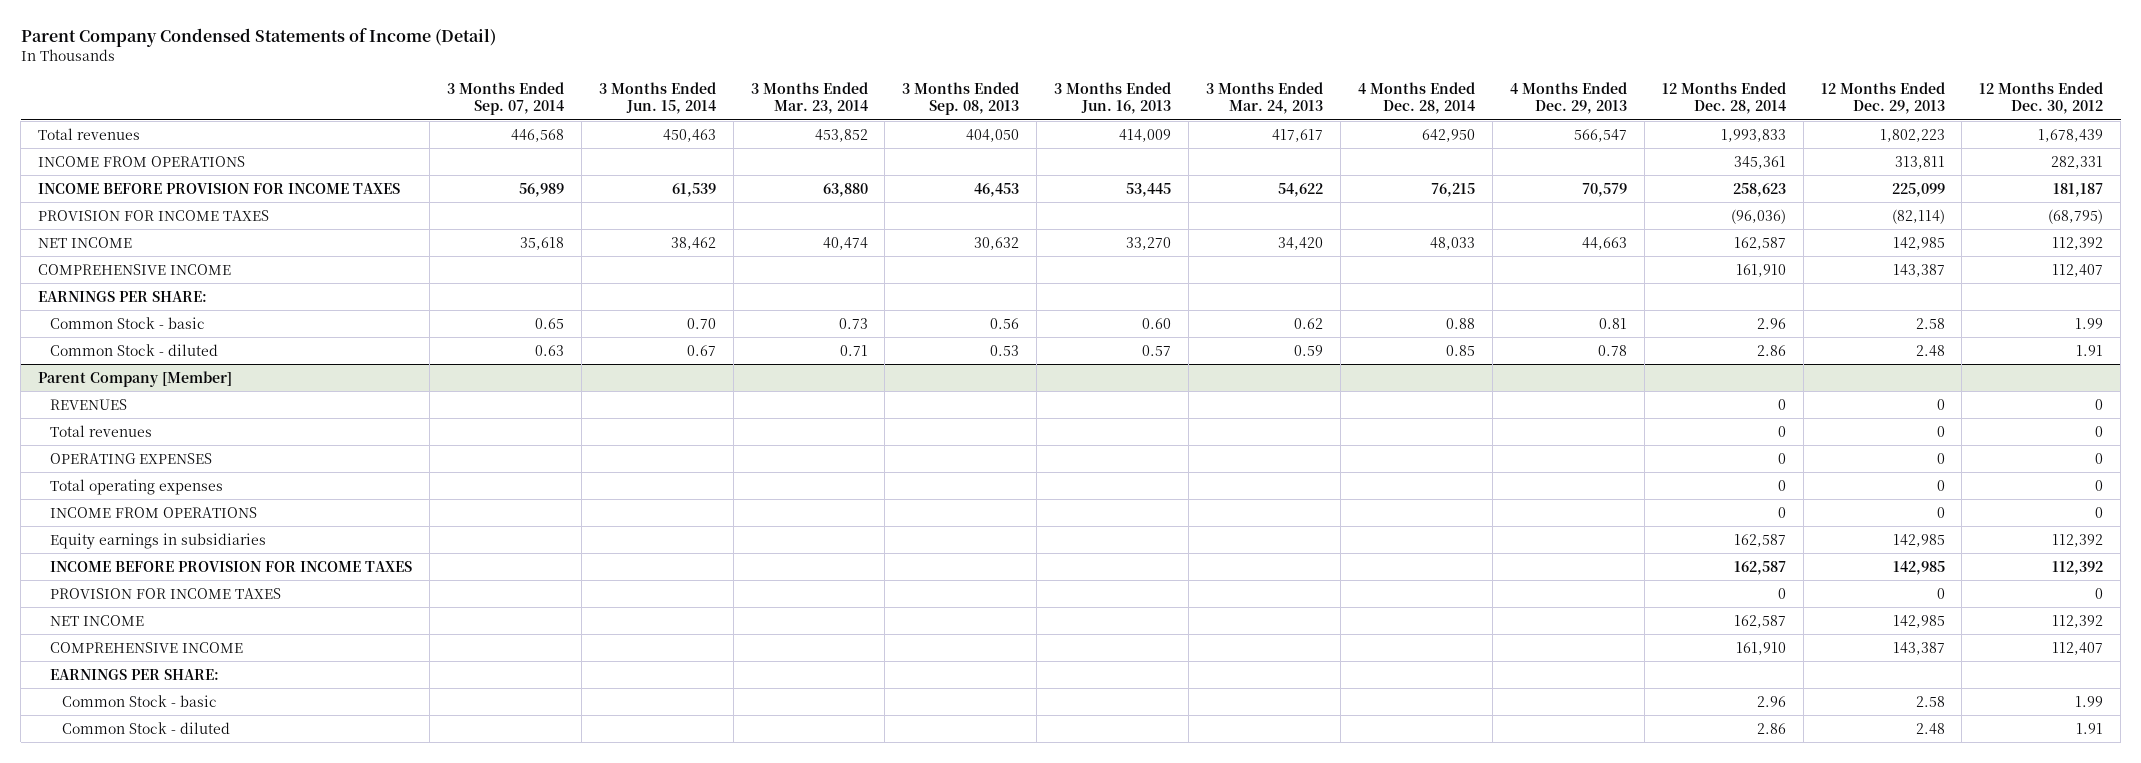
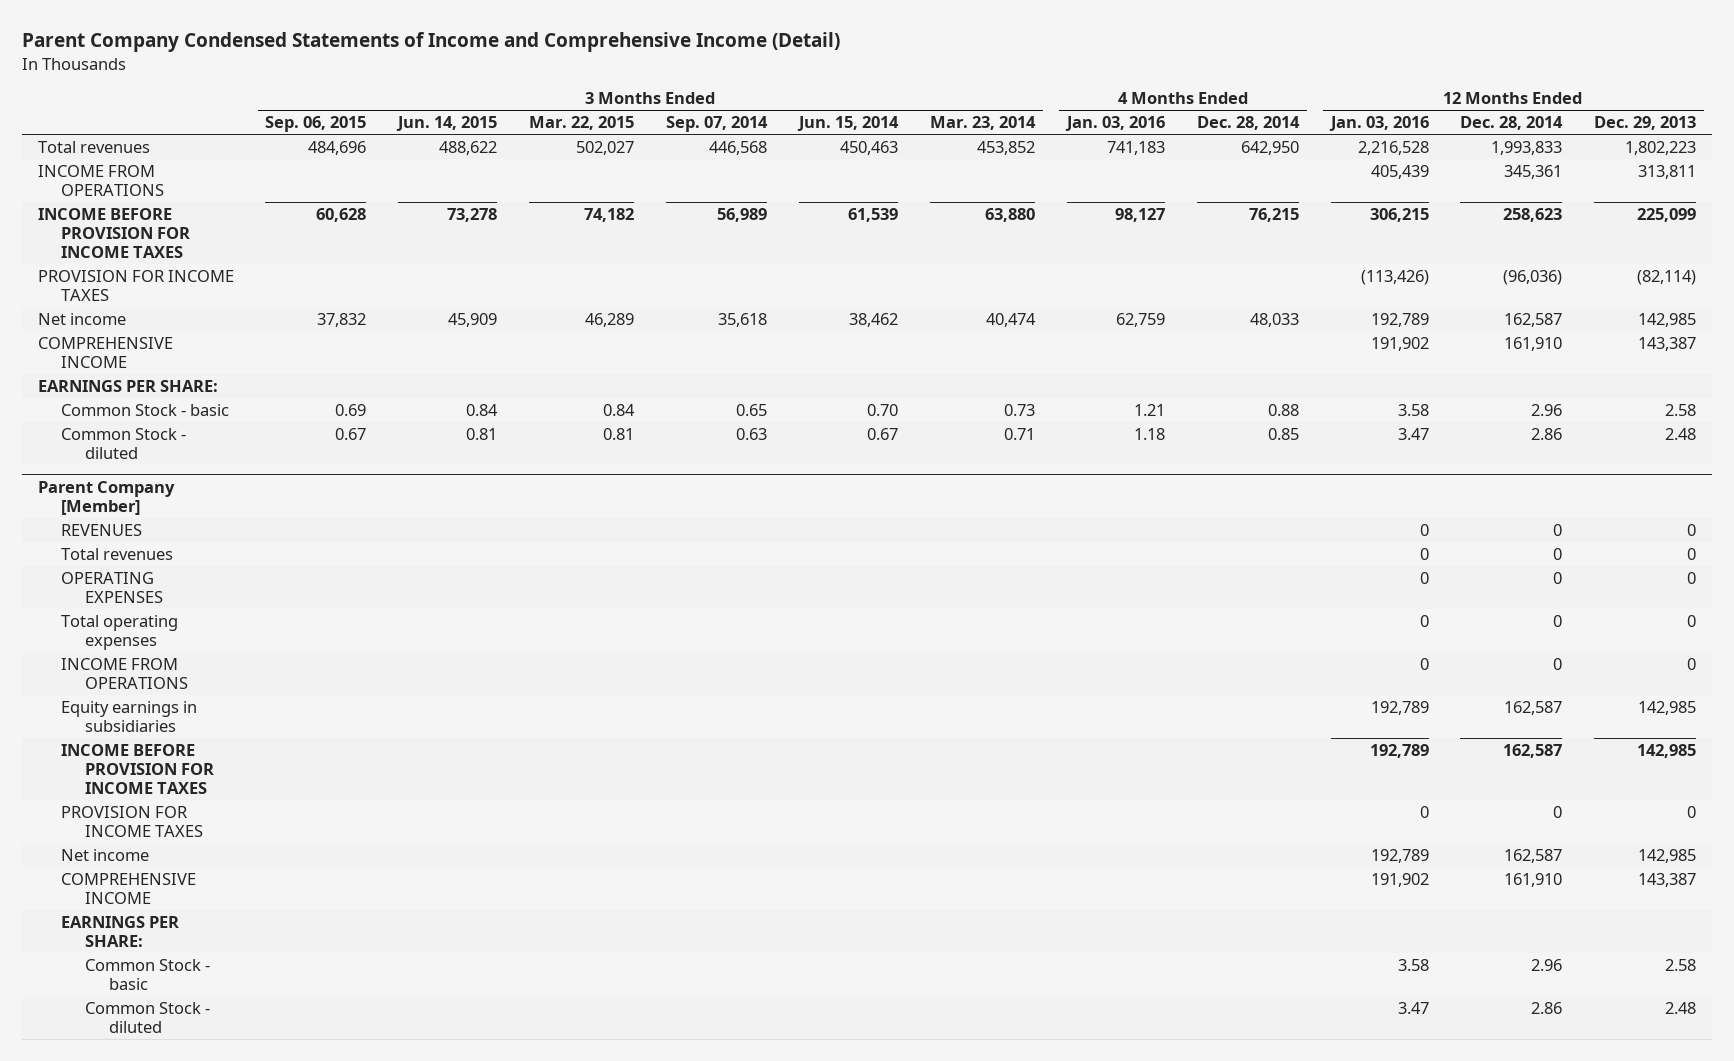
[20,28,496,48] Parent Company Condensed Statements of Income (Detail) -> [21,32,840,53] Parent Company Condensed Statements of Income and Comprehensive Income (Detail)
[902,82,1020,116] 3 Months Ended Sep. 08, 2013 -> none
[1054,82,1172,115] 3 Months Ended Jun. 16, 2013 -> none
[1206,82,1324,115] 3 Months Ended Mar. 24, 2013 -> none
[1509,82,1627,115] 4 Months Ended Dec. 29, 2013 -> none
[1979,82,2104,115] 12 Months Ended Dec. 30, 2012 -> none
none -> [265,116,367,133] Sep. 06, 2015
none -> [396,116,498,132] Jun. 14, 2015
none -> [529,116,635,131] Mar. 22, 2015
none -> [1064,116,1165,132] Jan. 03, 2016
none -> [1328,116,1429,132] Jan. 03, 2016
[37,236,132,248] NET INCOME -> [37,312,126,325] Net income
[49,614,144,626] NET INCOME -> [61,848,150,861] Net income

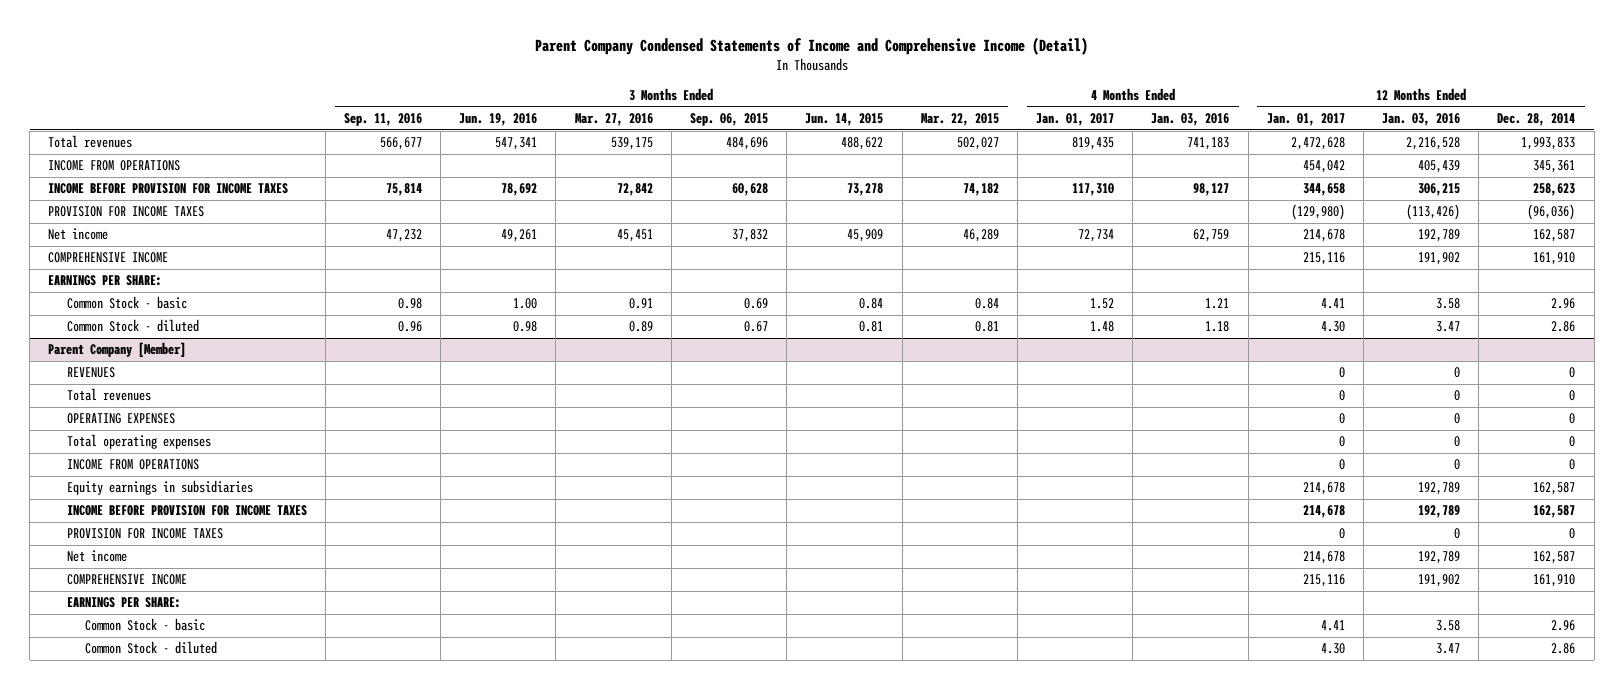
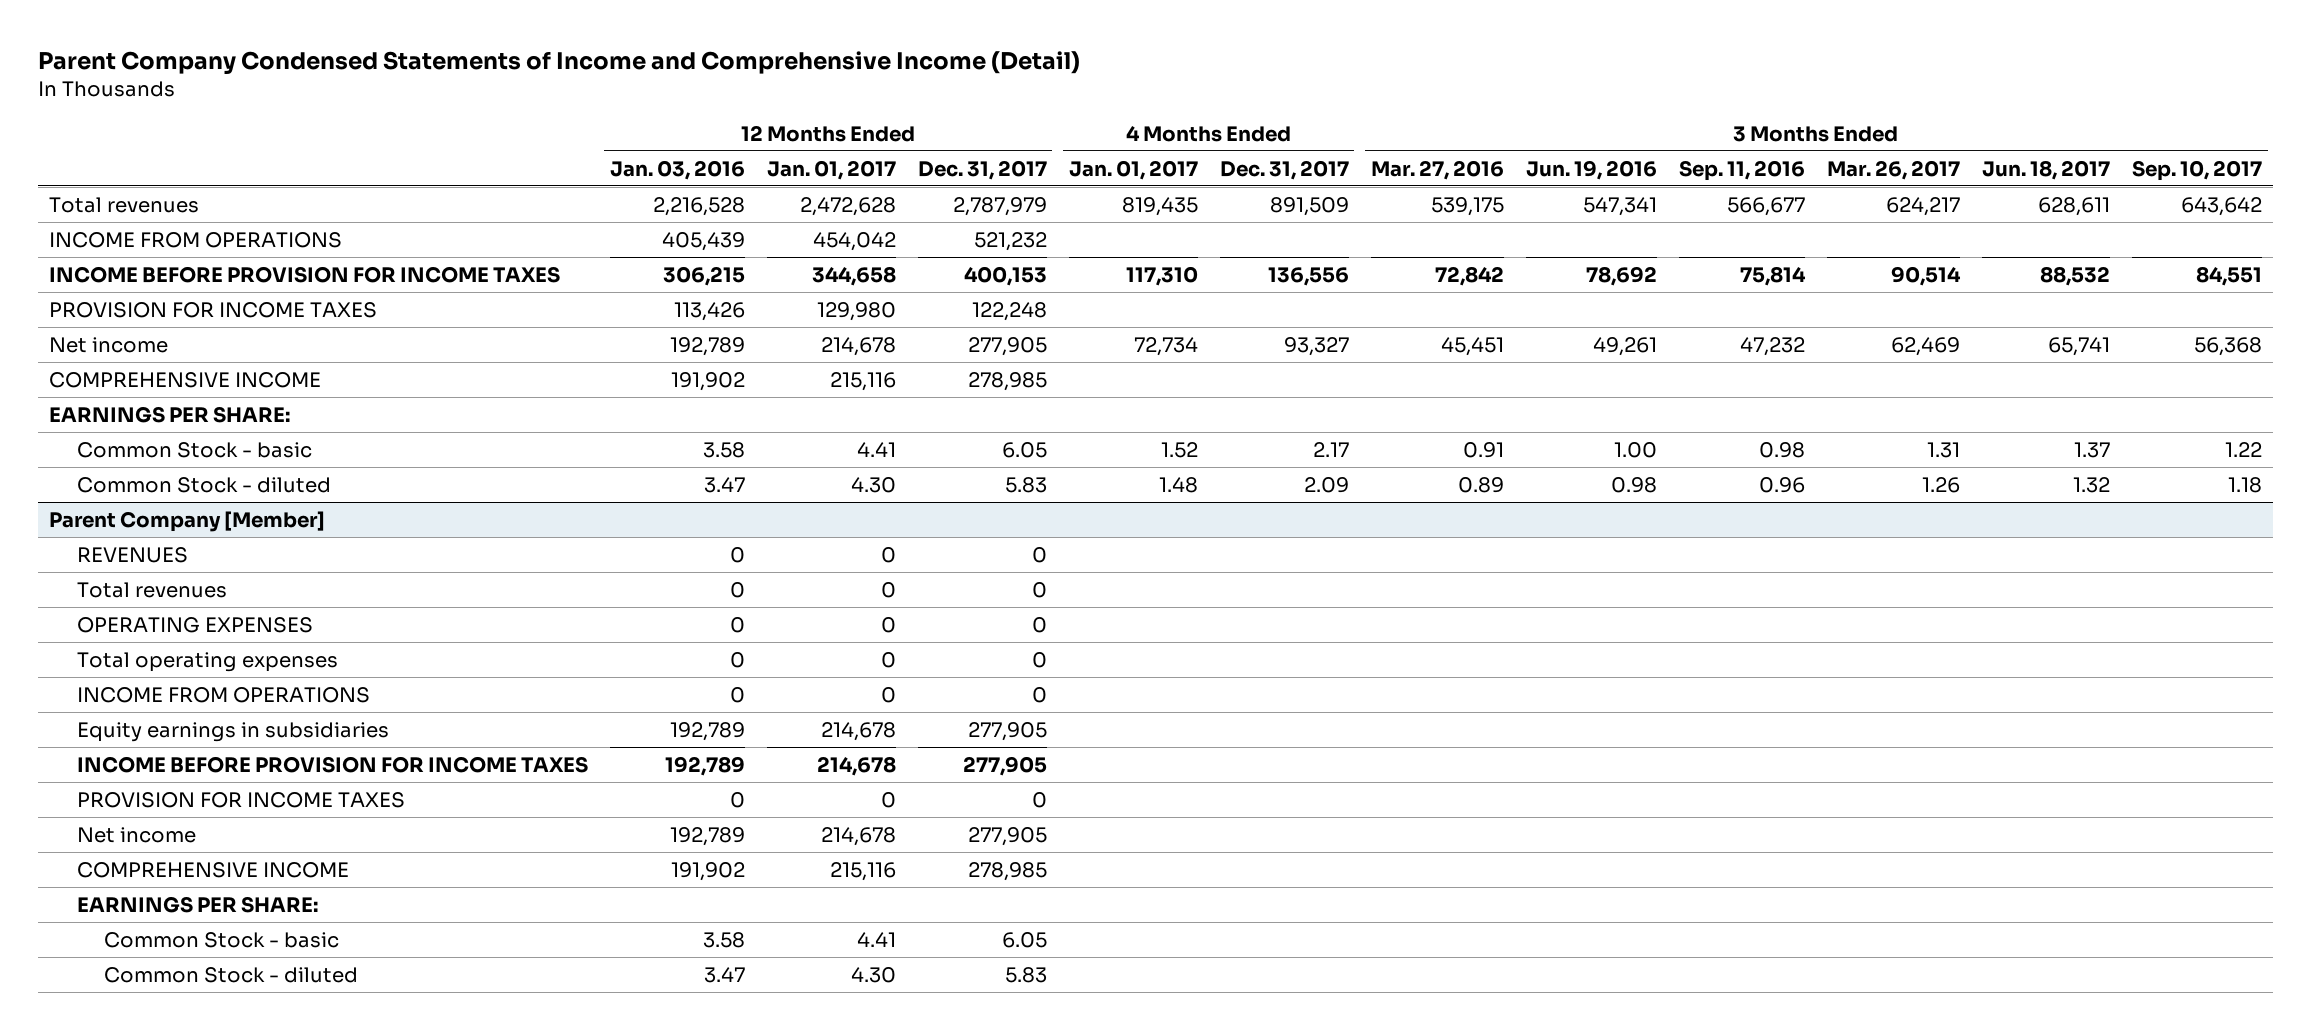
[690,113,769,127] Sep. 06, 2015 -> none
[805,113,884,127] Jun. 14, 2015 -> none
[920,113,999,127] Mar. 22, 2015 -> none
[1151,113,1230,127] Jan. 03, 2016 -> none
[1497,113,1576,127] Dec. 28, 2014 -> none
none -> [917,159,1047,180] Dec. 31, 2017
none -> [1219,159,1349,180] Dec. 31, 2017
none -> [1826,159,1960,180] Mar. 26, 2017
none -> [1982,159,2111,180] Jun. 18, 2017
none -> [2132,159,2263,181] Sep. 10, 2017
[1290,204,1345,221] (129,980) -> [816,301,896,321] 129,980
[1406,204,1461,221] (113,426) -> [673,301,745,321] 113,426

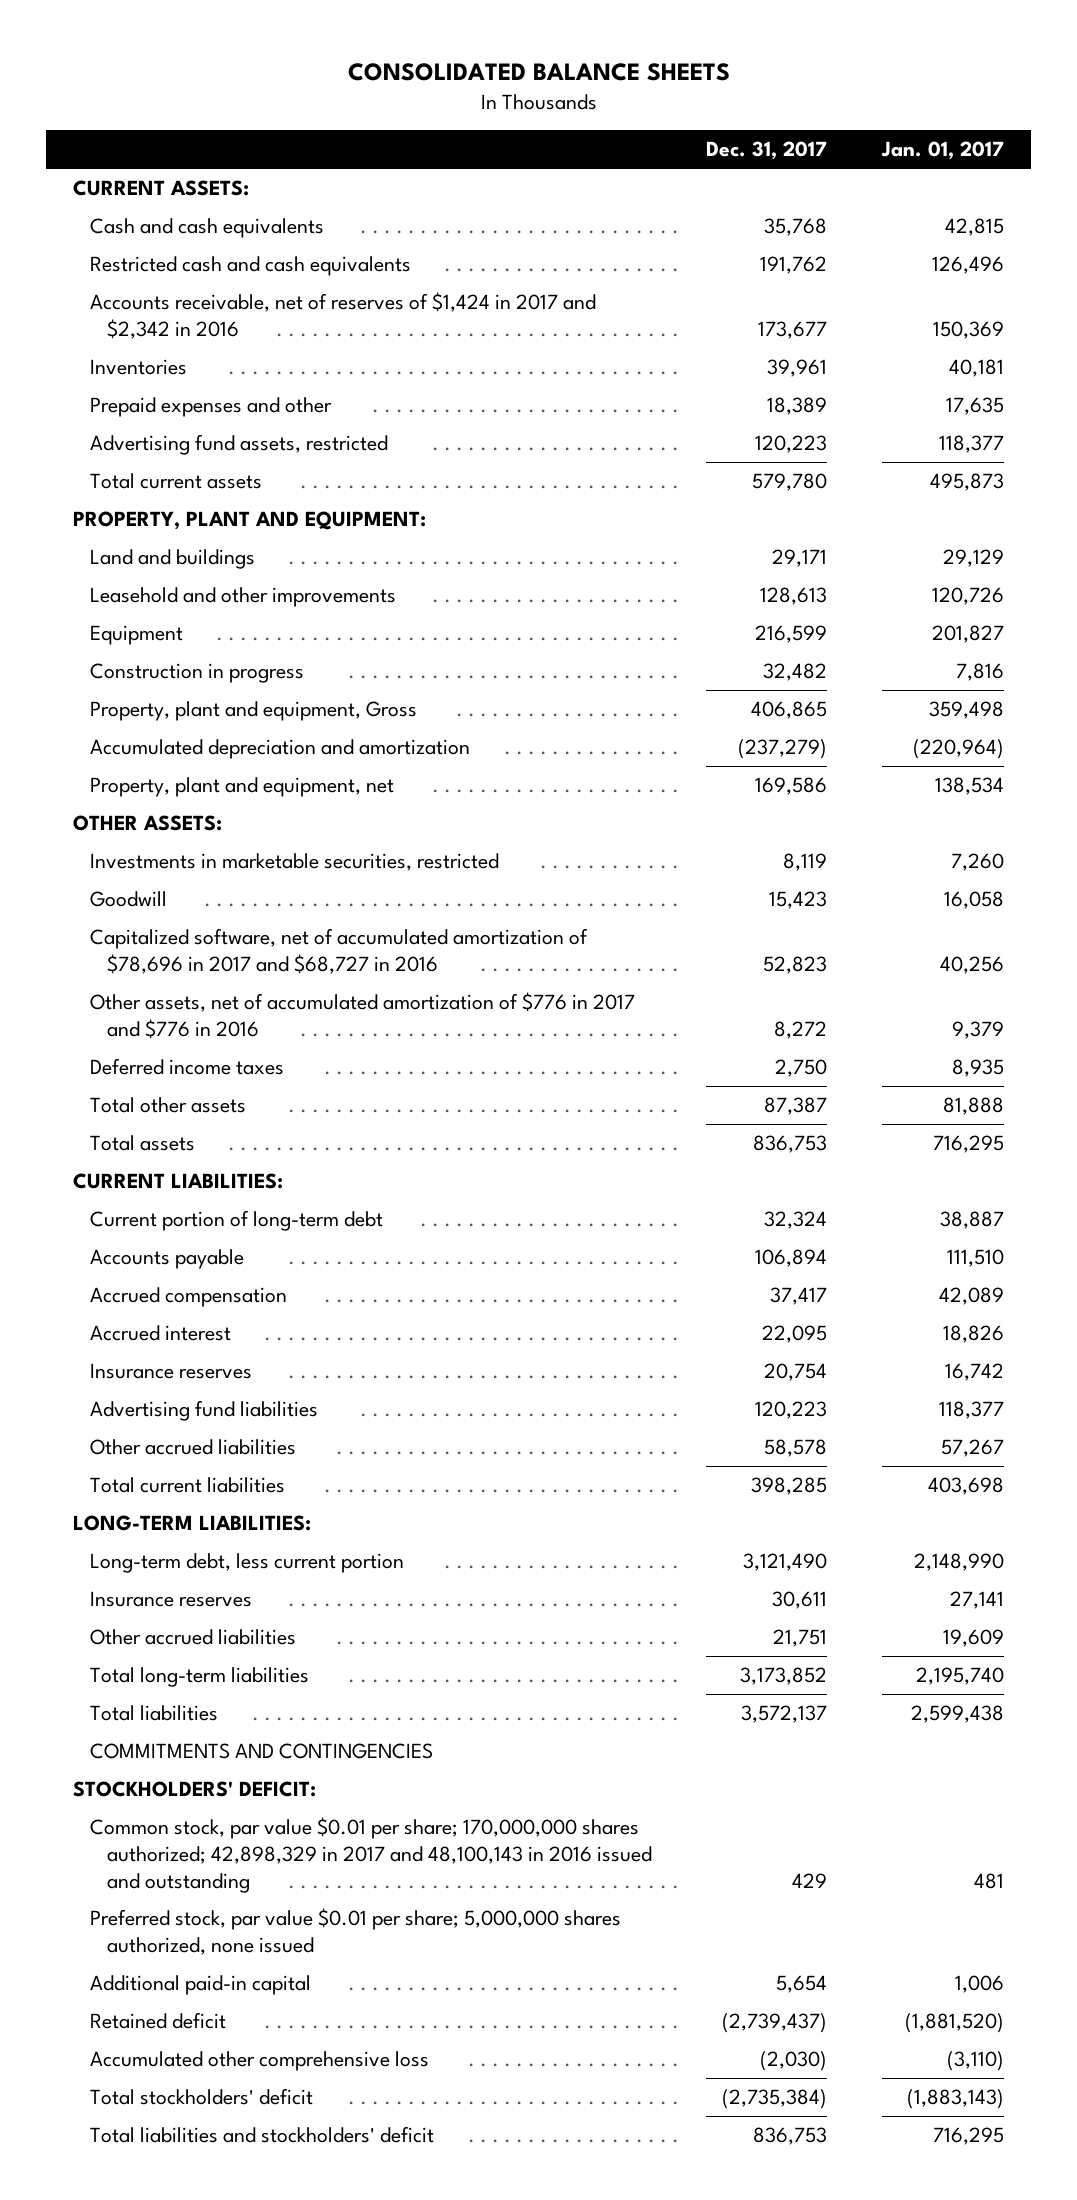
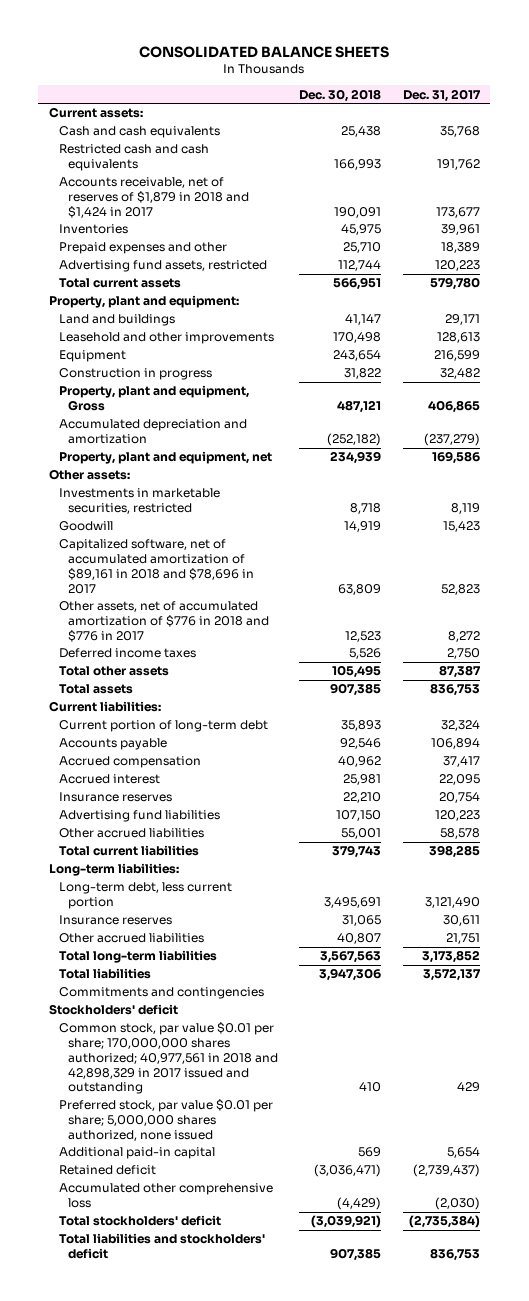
[880,141,1004,161] Jan. 01, 2017 -> none
none -> [299,88,382,102] Dec. 30, 2018
[73,180,250,197] CURRENT ASSETS: -> [48,107,143,119] Current assets:
[90,292,597,339] Accounts receivable, net of reserves of $1,424 in 2017 and $2,342 in 2016 -> [58,177,250,218] Accounts receivable, net of reserves of $1,879 in 2018 and $1,424 in 2017
[73,511,427,531] PROPERTY, PLANT AND EQUIPMENT: -> [48,295,239,309] Property, plant and equipment:
[73,815,223,832] OTHER ASSETS: -> [48,469,130,481] Other assets:
[90,928,589,974] Capitalized software, net of accumulated amortization of $78,696 in 2017 and $68,727 in 2016 -> [58,539,255,594] Capitalized software, net of accumulated amortization of $89,161 in 2018 and $78,696 in 2017
[90,992,636,1039] Other assets, net of accumulated amortization of $776 in 2017 and $776 in 2016 -> [58,601,270,642] Other assets, net of accumulated amortization of $776 in 2018 and $776 in 2017
[73,1173,284,1190] CURRENT LIABILITIES: -> [48,701,161,713] Current liabilities:
[73,1515,312,1532] LONG-TERM LIABILITIES: -> [48,863,179,877] Long-term liabilities:
[90,1743,434,1760] COMMITMENTS AND CONTINGENCIES -> [58,987,264,1000] Commitments and contingencies
[73,1781,317,1798] STOCKHOLDERS' DEFICIT: -> [48,1004,178,1016] Stockholders' deficit
[90,1817,652,1893] Common stock, par value $0.01 per share; 170,000,000 shares authorized; 42,898,329 in 2017 and 48,100,143 in 2016 issued and outstanding -> [58,1022,279,1095] Common stock, par value $0.01 per share; 170,000,000 shares authorized; 40,977,561 in 2018 and 42,898,329 in 2017 issued and outstanding

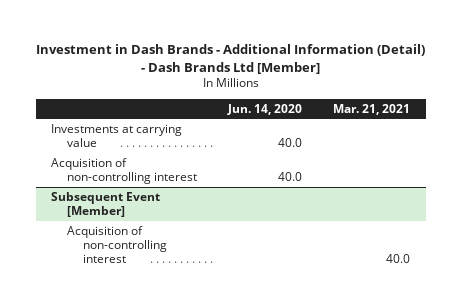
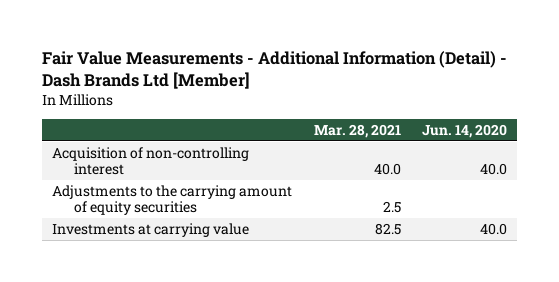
[35,43,425,74] Investment in Dash Brands - Additional Information (Detail) - Dash Brands Ltd [Member] -> [41,50,507,89] Fair Value Measurements - Additional Information (Detail) - Dash Brands Ltd [Member]
[333,103,411,115] Mar. 21, 2021 -> none
none -> [313,124,401,139] Mar. 28, 2021
[51,192,161,217] Subsequent Event [Member] -> none
[67,226,168,263] Acquisition of non-controlling interest -> none
none -> [52,184,293,216] Adjustments to the carrying amount of equity securities
[51,124,183,147] Investments at carrying value -> [52,222,250,237] Investments at carrying value

